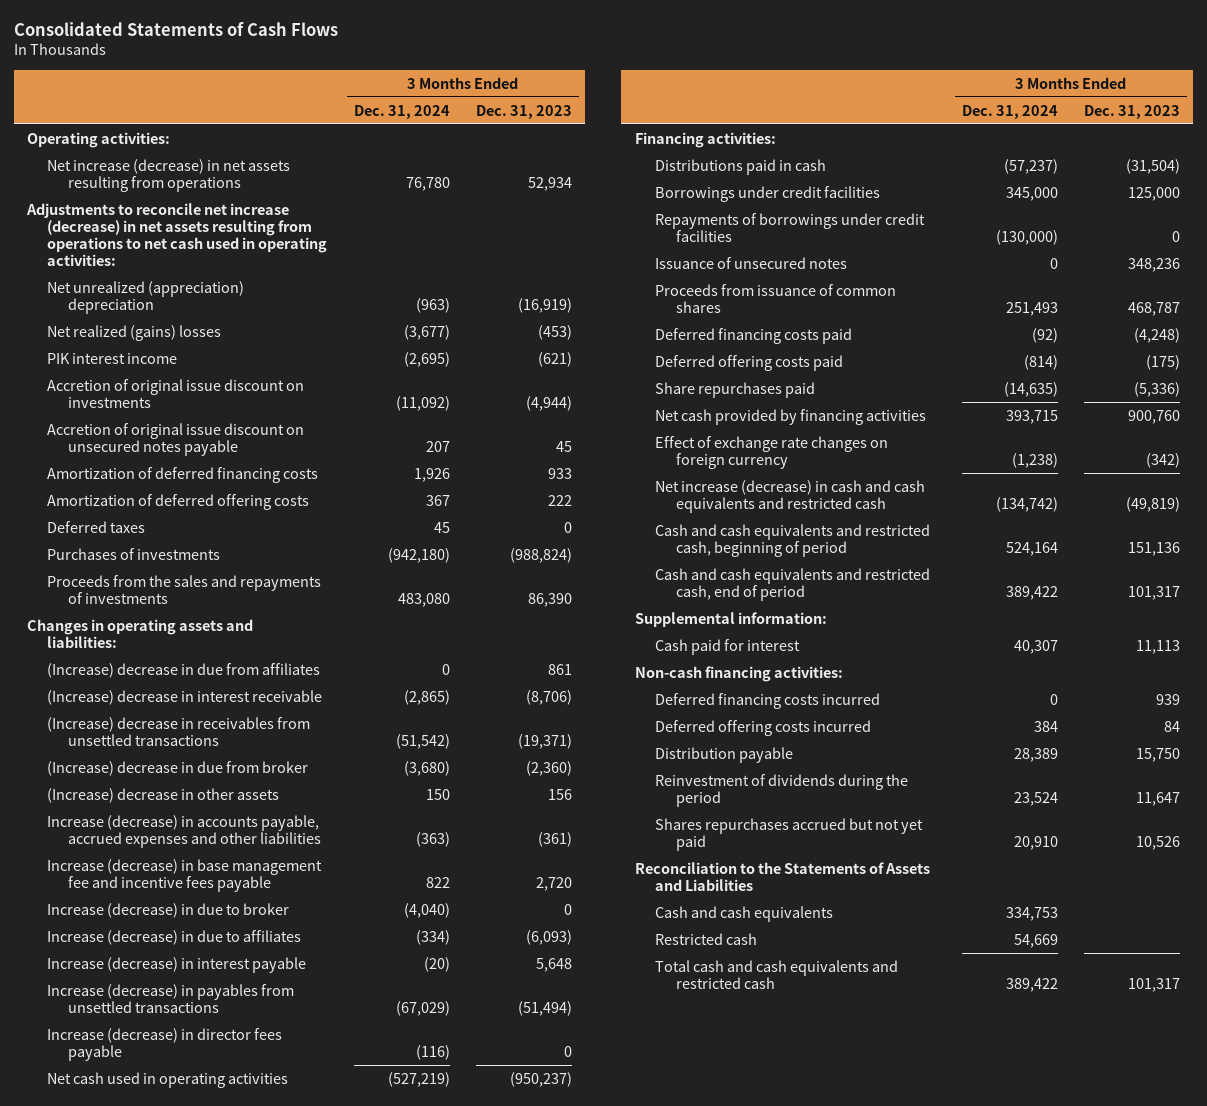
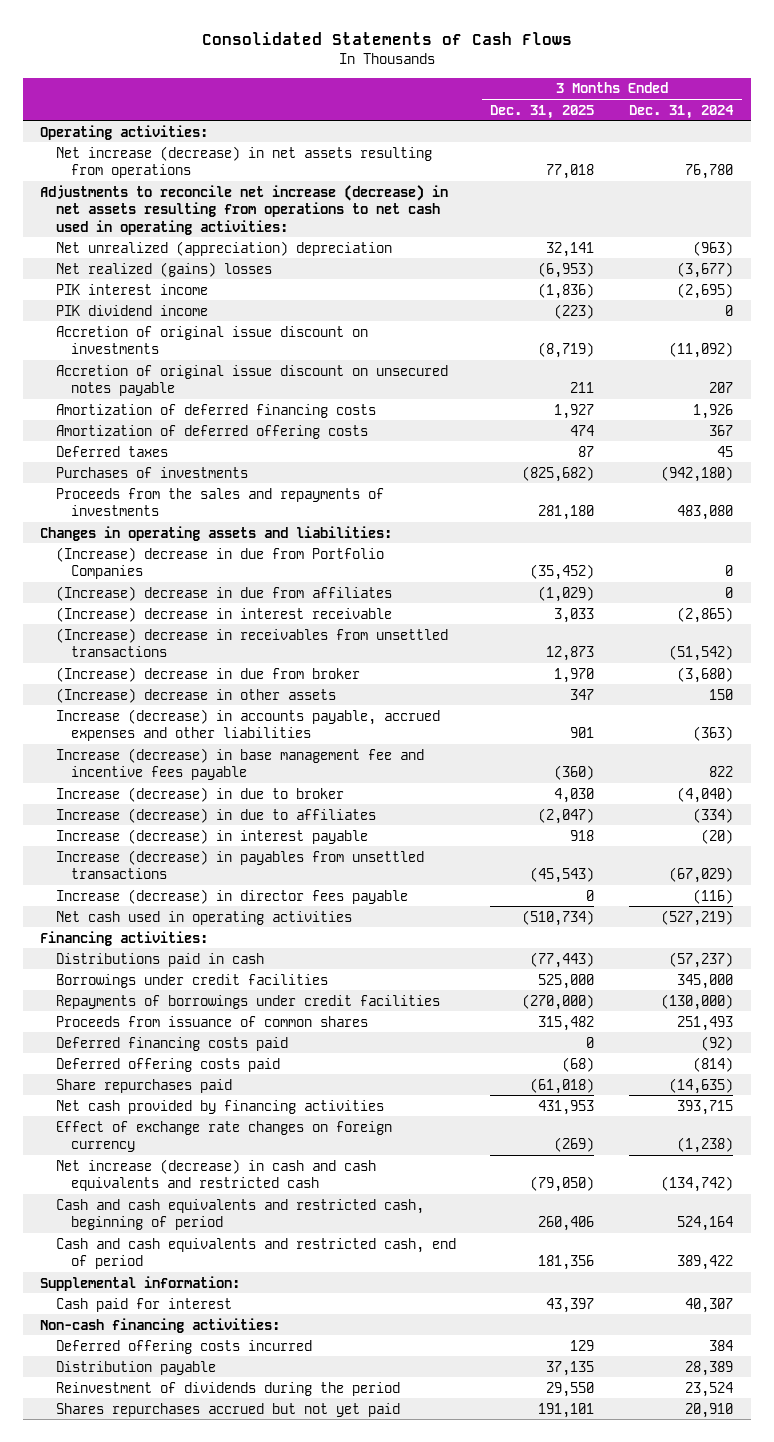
[476,104,573,119] Dec. 31, 2023 -> none
none -> [490,104,595,119] Dec. 31, 2025
none -> [55,304,208,316] PIK dividend income
none -> [55,546,384,580] (Increase) decrease in due from Portfolio Companies
[655,256,848,269] Issuance of unsecured notes -> none
[655,692,881,709] Deferred financing costs incurred -> none
[634,861,930,891] Reconciliation to the Statements of Assets and Liabilities -> none
[655,905,834,922] Cash and cash equivalents -> none
[655,932,758,945] Restricted cash -> none
[655,959,899,989] Total cash and cash equivalents and restricted cash -> none

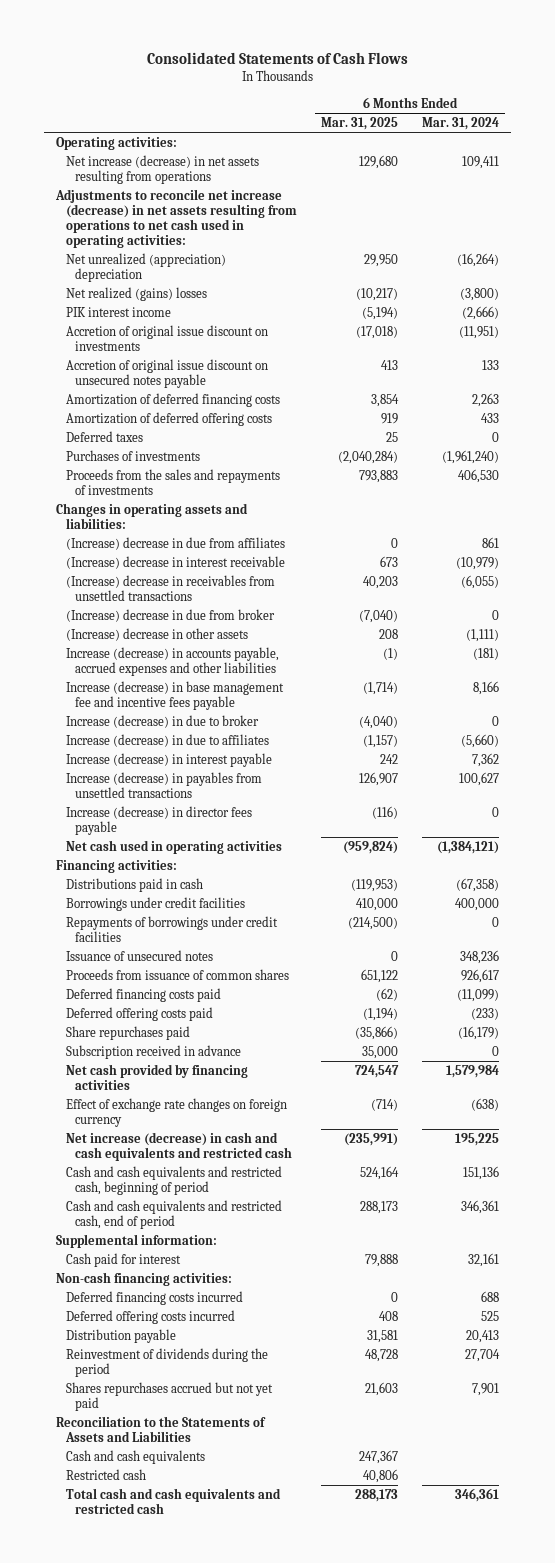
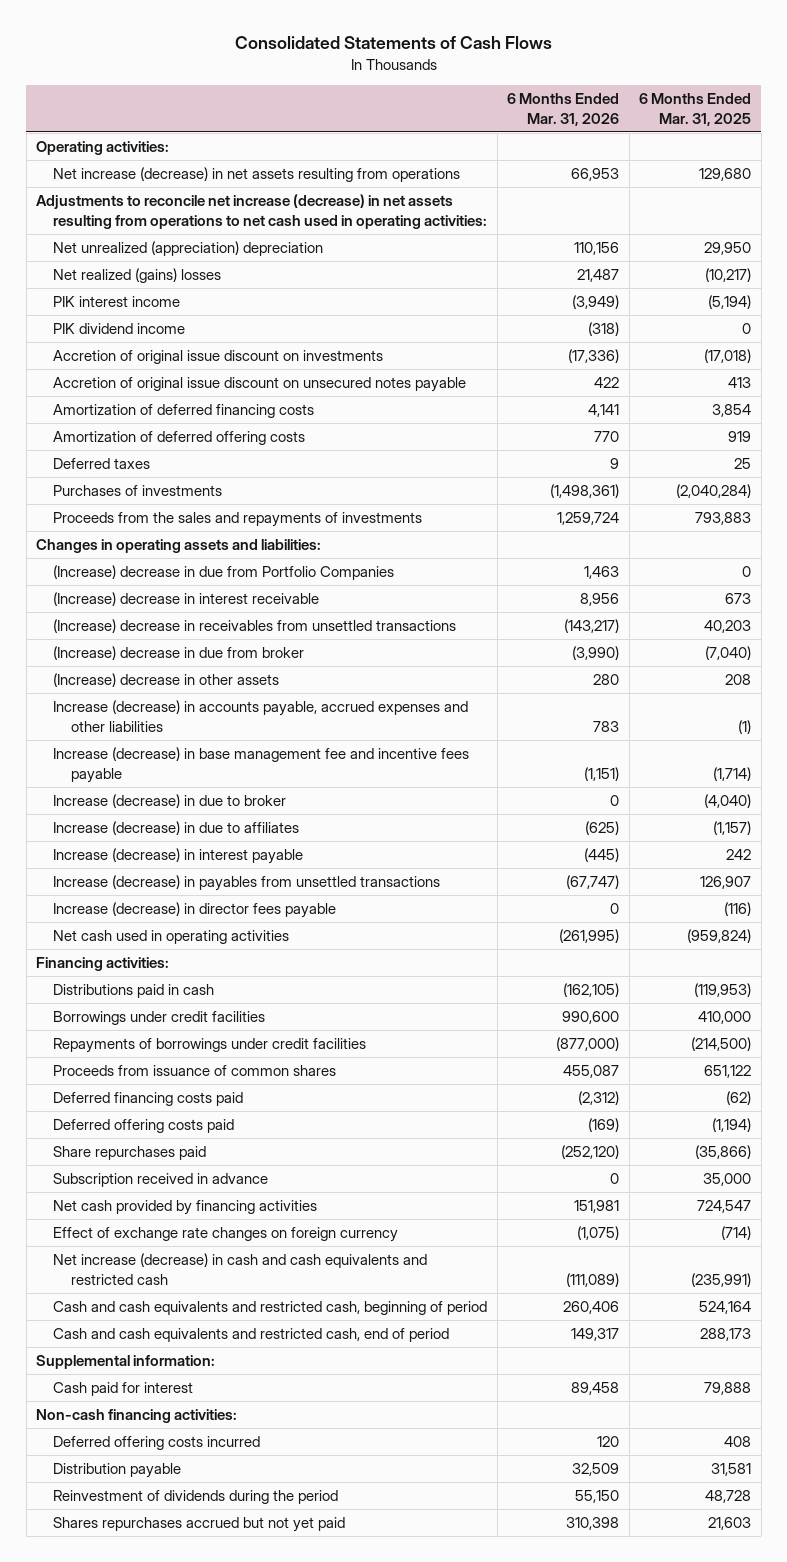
[422,116,500,130] Mar. 31, 2024 -> none
none -> [507,93,620,126] 6 Months Ended Mar. 31, 2026
none -> [53,323,186,335] PIK dividend income
[65,536,285,550] (Increase) decrease in due from affiliates -> [53,565,395,581] (Increase) decrease in due from Portfolio Companies
[65,949,213,961] Issuance of unsecured notes -> none
[65,1290,243,1305] Deferred financing costs incurred -> none
[56,1415,267,1442] Reconciliation to the Statements of Assets and Liabilities -> none
[65,1449,205,1464] Cash and cash equivalents -> none
[65,1468,146,1480] Restricted cash -> none
[65,1487,281,1514] Total cash and cash equivalents and restricted cash -> none

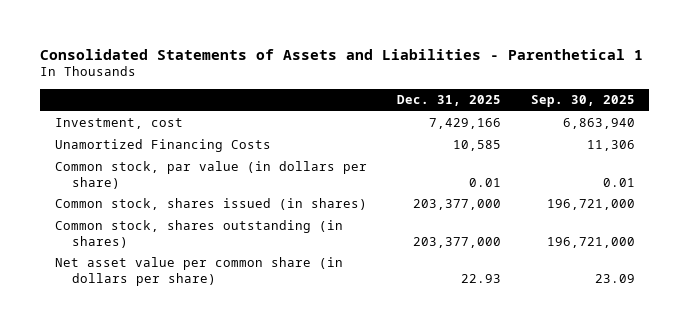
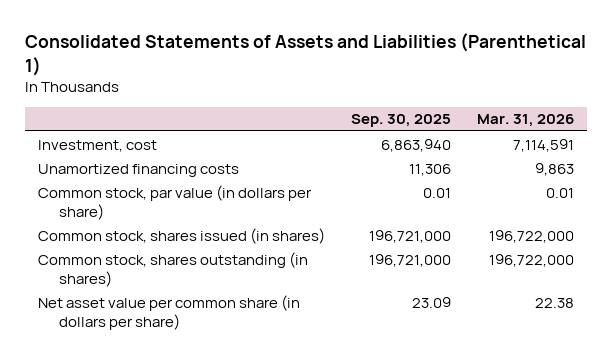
[40,48,644,60] Consolidated Statements of Assets and Liabilities - Parenthetical 1 -> [24,33,586,76] Consolidated Statements of Assets and Liabilities (Parenthetical 1)
[396,95,501,107] Dec. 31, 2025 -> none
none -> [476,114,574,128] Mar. 31, 2026
[55,139,272,153] Unamortized Financing Costs -> [37,163,239,177] Unamortized financing costs

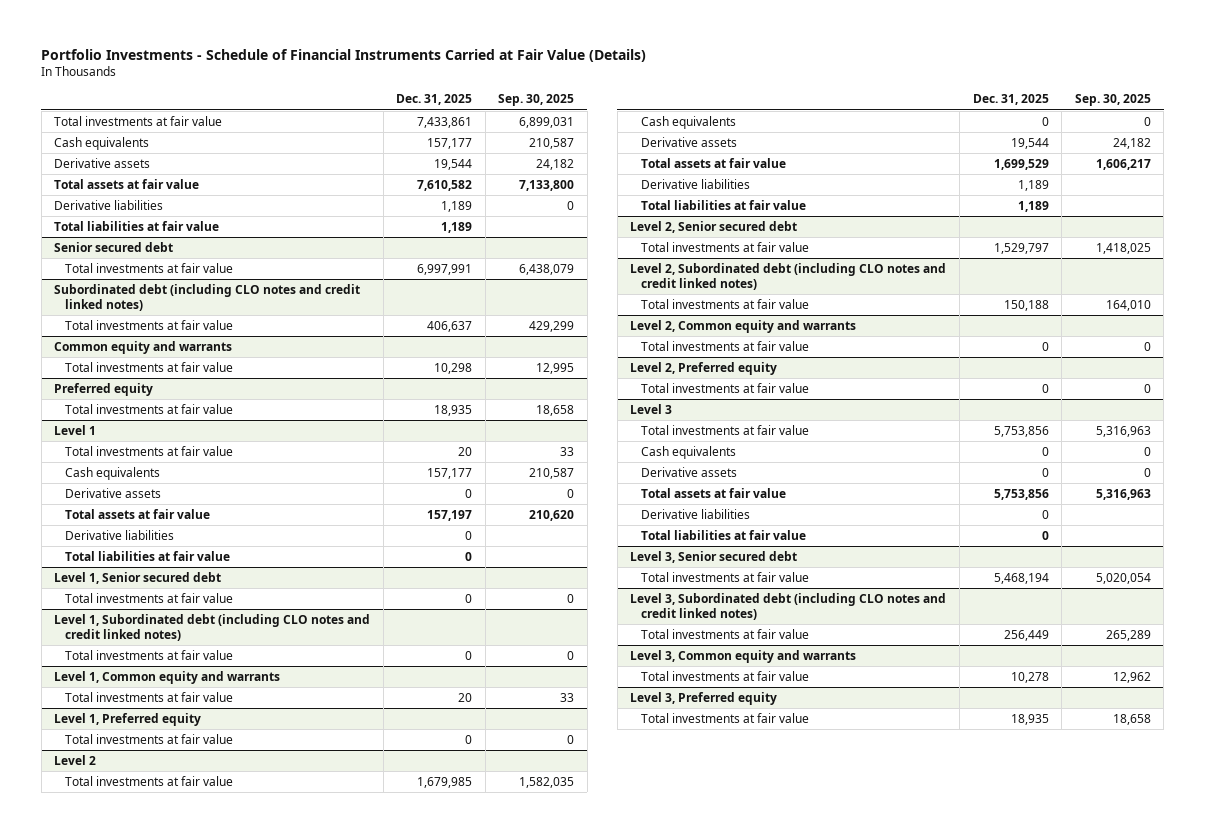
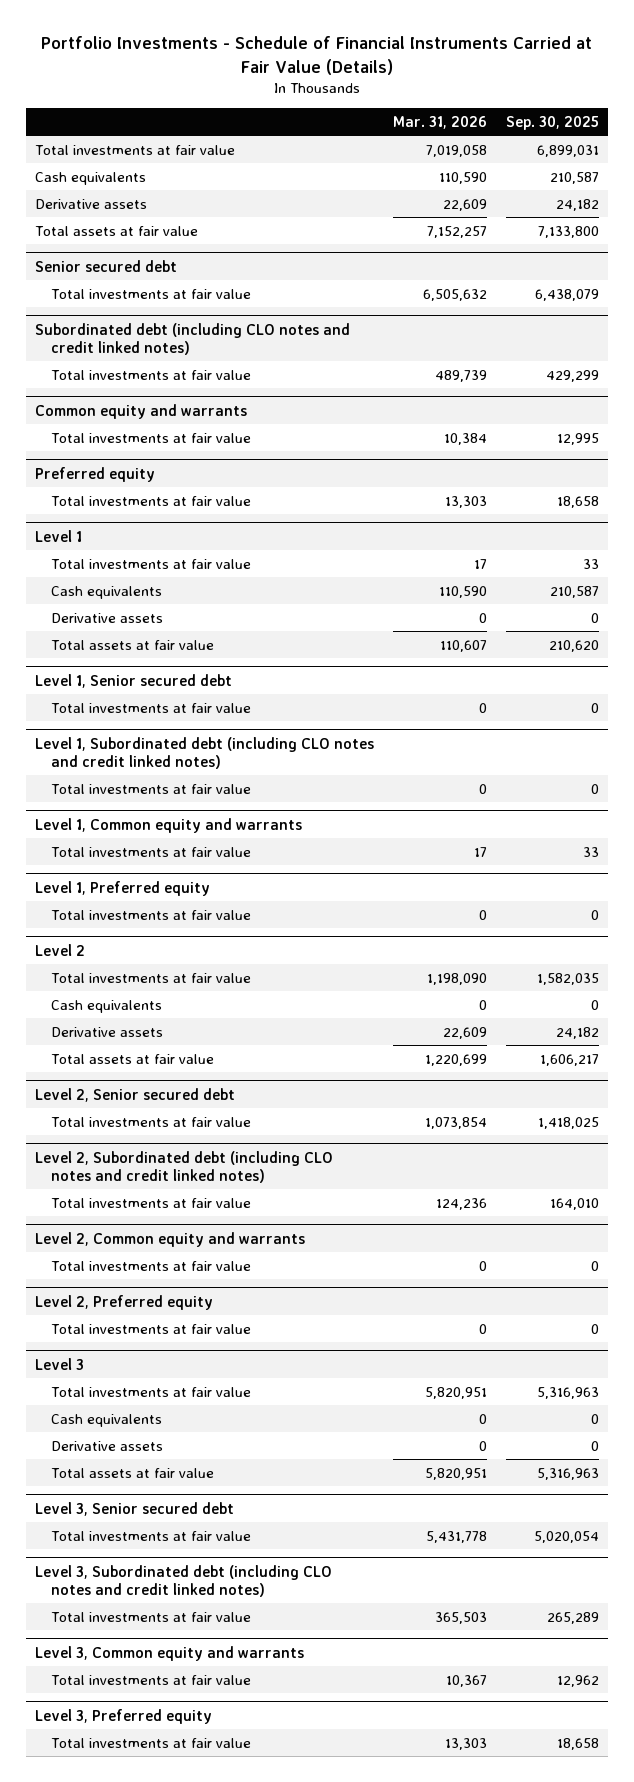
[396,94,473,106] Dec. 31, 2025 -> none
none -> [393,116,488,130] Mar. 31, 2026
[54,200,164,211] Derivative liabilities -> none
[54,221,220,232] Total liabilities at fair value -> none
[64,530,174,541] Derivative liabilities -> none
[64,551,230,562] Total liabilities at fair value -> none
[640,179,750,190] Derivative liabilities -> none
[640,200,806,211] Total liabilities at fair value -> none
[640,509,750,520] Derivative liabilities -> none
[640,530,806,541] Total liabilities at fair value -> none

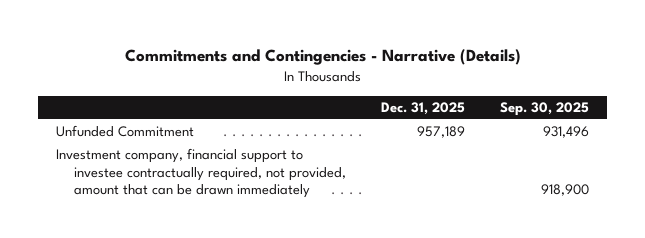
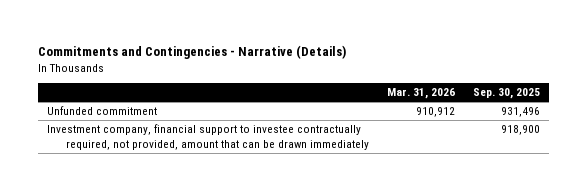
[381,102,466,116] Dec. 31, 2025 -> none
none -> [386,88,455,100] Mar. 31, 2026
[55,125,194,138] Unfunded Commitment -> [47,106,158,116] Unfunded commitment

